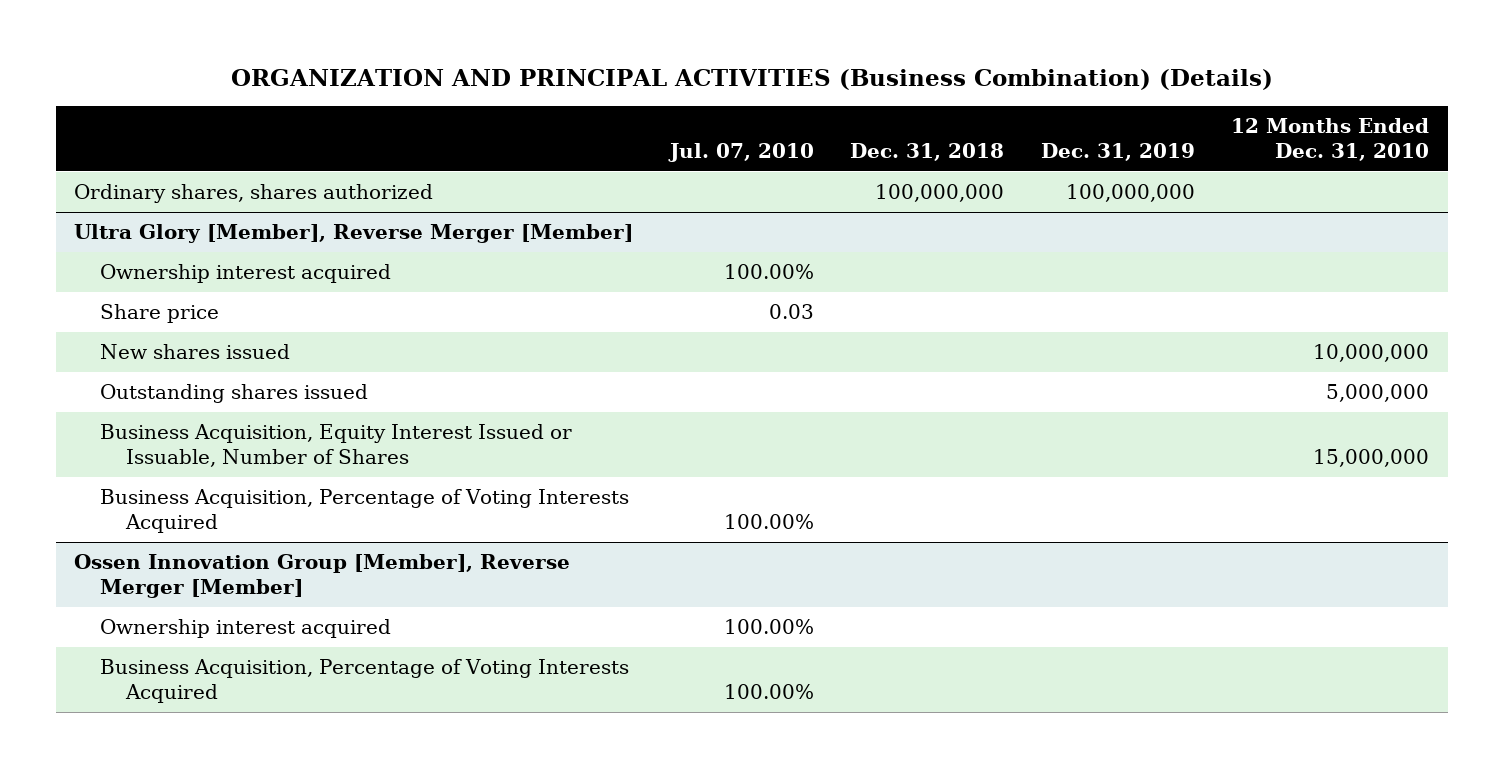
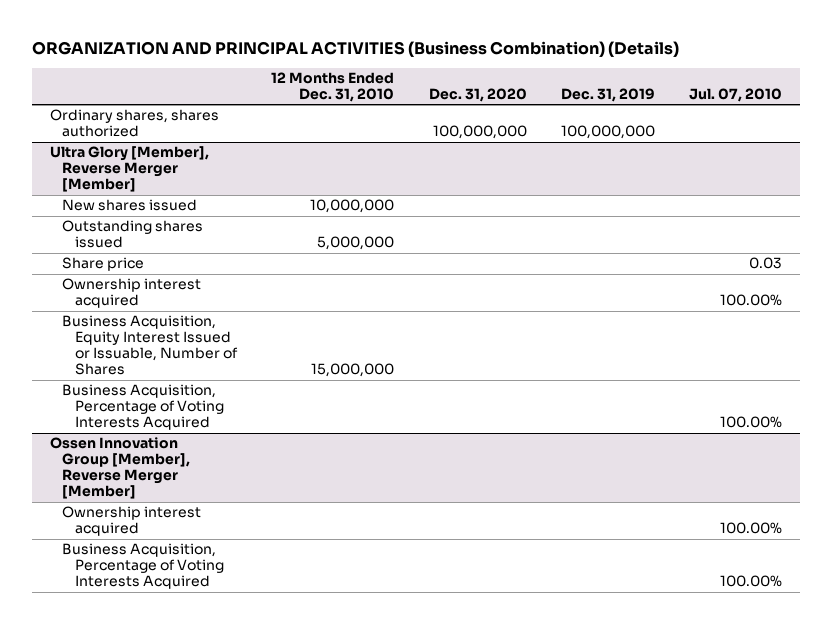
[850,143,1005,162] Dec. 31, 2018 -> none
none -> [428,88,527,103] Dec. 31, 2020
[100,304,220,324] Share price -> [62,257,145,272] Share price
[100,264,392,284] Ownership interest acquired -> [62,278,202,309] Ownership interest acquired

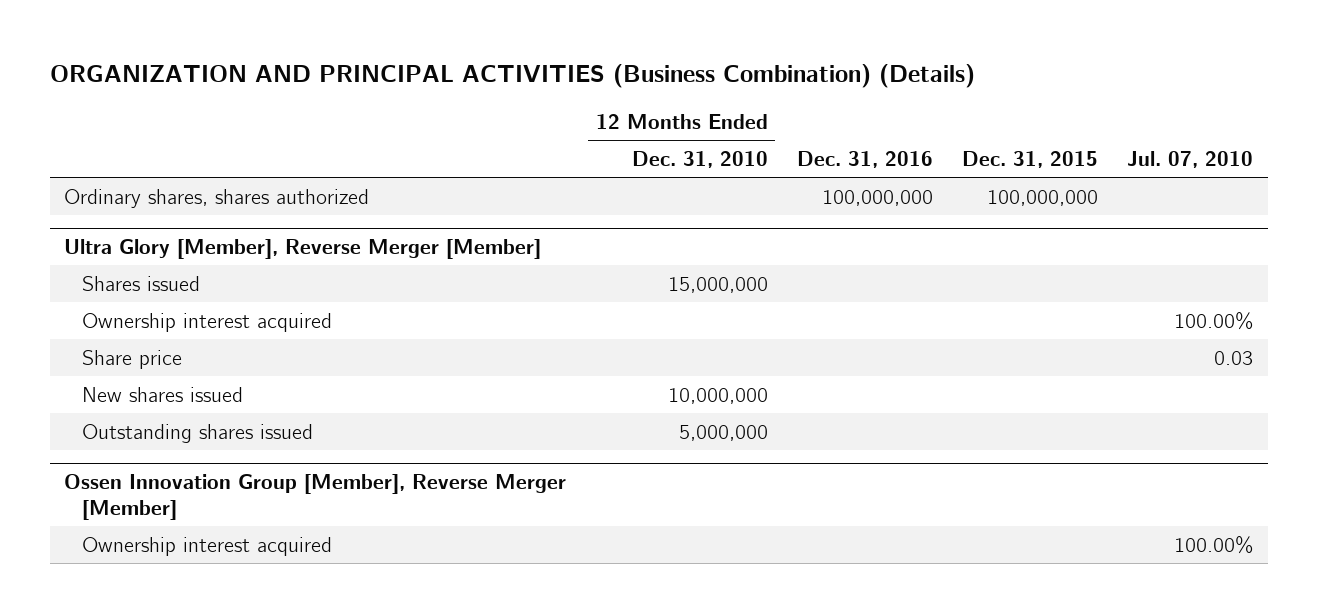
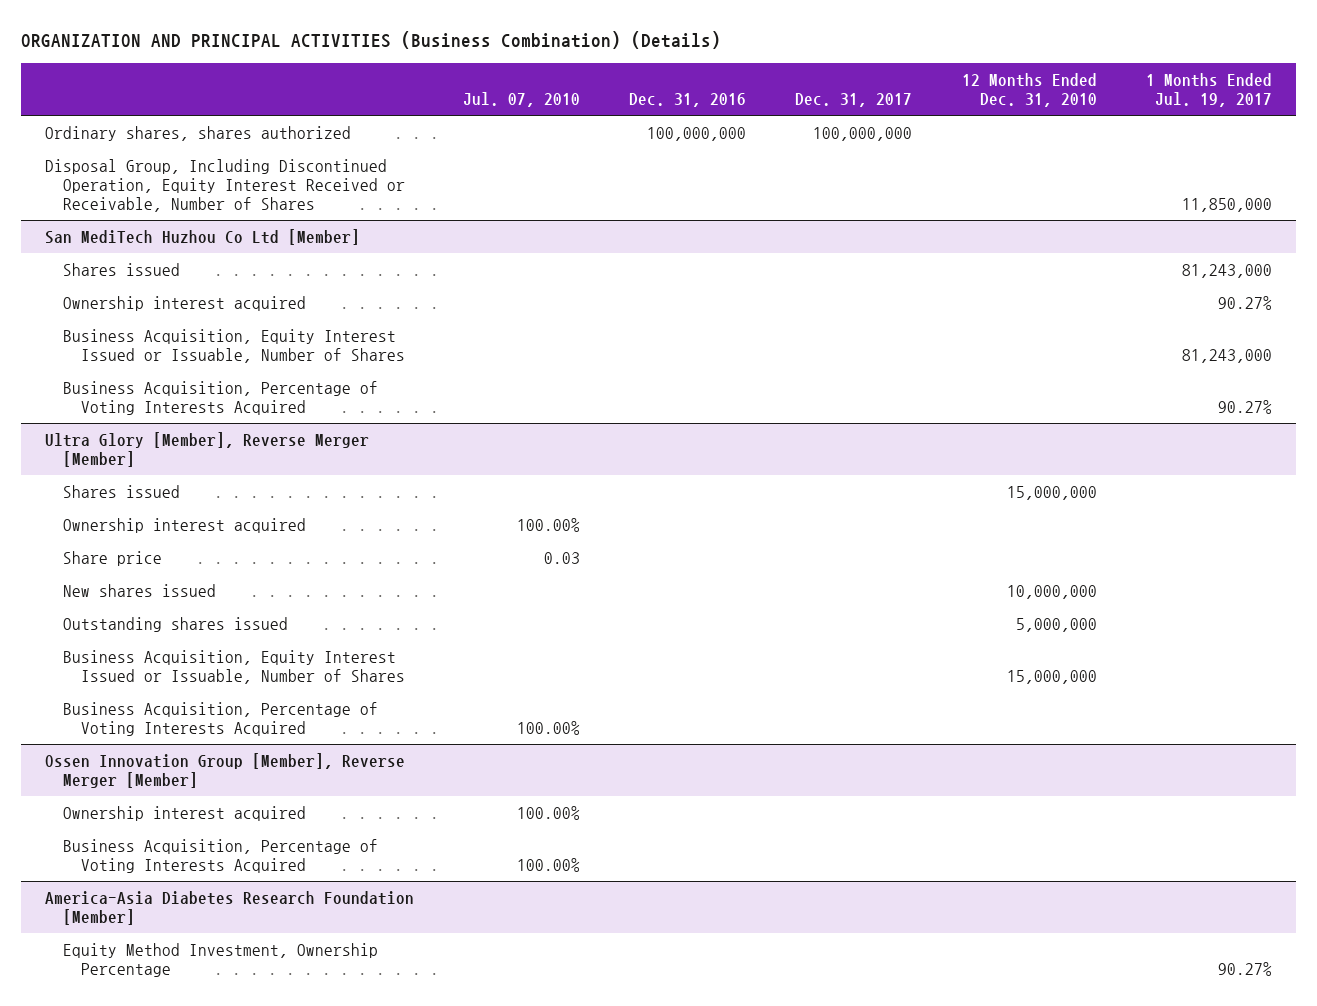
[962,151,1099,169] Dec. 31, 2015 -> none
none -> [795,93,913,108] Dec. 31, 2017
none -> [1145,72,1272,108] 1 Months Ended Jul. 19, 2017
none -> [45,158,405,213] Disposal Group, Including Discontinued Operation, Equity Interest Received or Receivable, Number of Shares
none -> [45,228,361,245] San MediTech Huzhou Co Ltd [Member]
none -> [62,262,180,276] Shares issued
none -> [62,295,306,311] Ownership interest acquired
none -> [62,328,405,364] Business Acquisition, Equity Interest Issued or Issuable, Number of Shares
none -> [62,380,378,416] Business Acquisition, Percentage of Voting Interests Acquired
none -> [62,649,405,685] Business Acquisition, Equity Interest Issued or Issuable, Number of Shares
none -> [62,701,378,737] Business Acquisition, Percentage of Voting Interests Acquired
none -> [62,838,378,874] Business Acquisition, Percentage of Voting Interests Acquired
none -> [45,890,415,926] America-Asia Diabetes Research Foundation [Member]
none -> [62,942,378,978] Equity Method Investment, Ownership Percentage

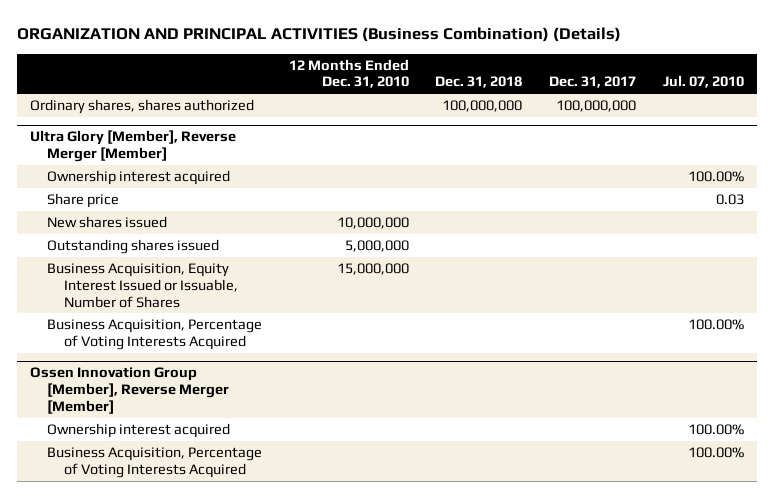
[629,93,747,108] Dec. 31, 2016 -> none
[1145,72,1272,108] 1 Months Ended Jul. 19, 2017 -> none
none -> [435,76,523,89] Dec. 31, 2018
[45,158,405,213] Disposal Group, Including Discontinued Operation, Equity Interest Received or Receivable, Number of Shares -> none
[45,228,361,245] San MediTech Huzhou Co Ltd [Member] -> none
[62,262,180,276] Shares issued -> none
[62,295,306,311] Ownership interest acquired -> none
[62,328,405,364] Business Acquisition, Equity Interest Issued or Issuable, Number of Shares -> none
[62,380,378,416] Business Acquisition, Percentage of Voting Interests Acquired -> none
[62,484,180,498] Shares issued -> none
[45,890,415,926] America-Asia Diabetes Research Foundation [Member] -> none
[62,942,378,978] Equity Method Investment, Ownership Percentage -> none

